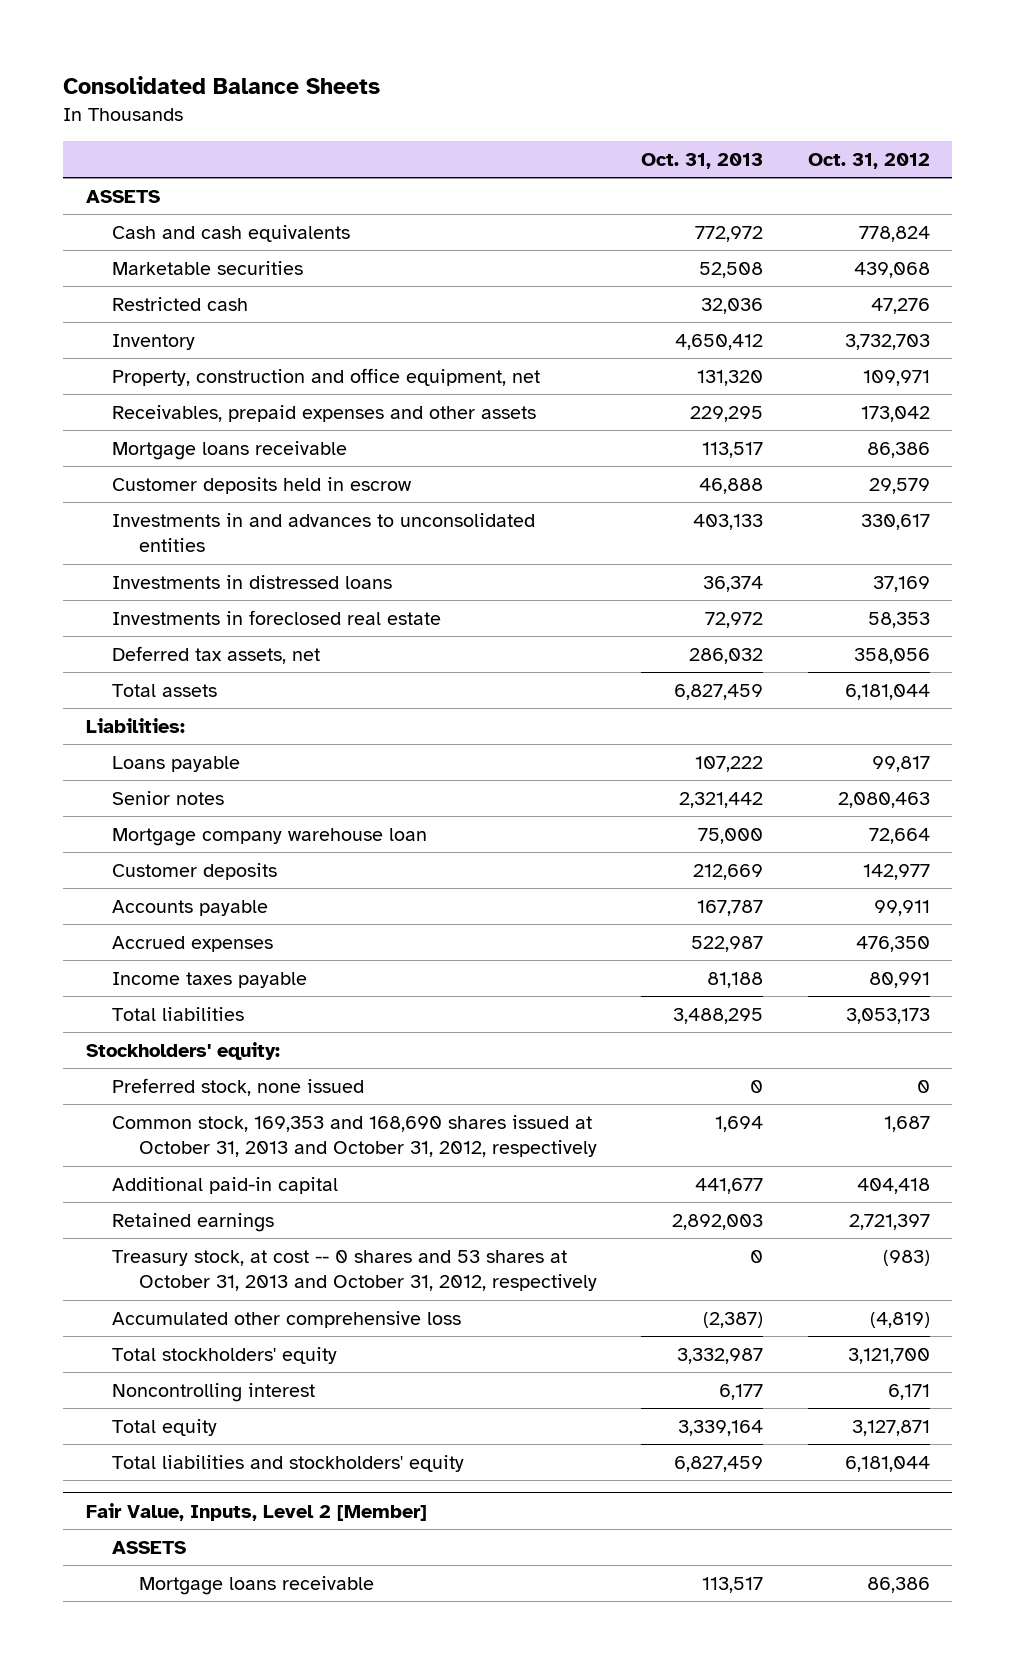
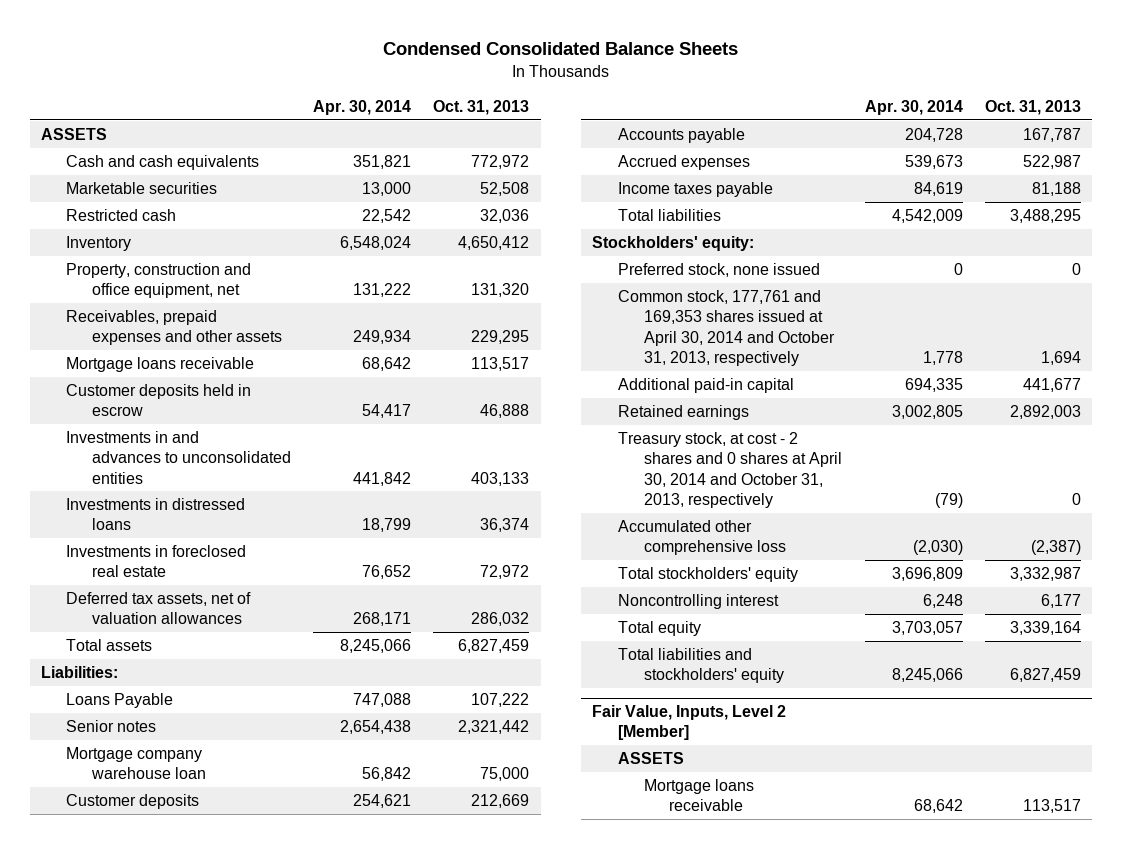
[63,76,381,95] Consolidated Balance Sheets -> [382,41,738,55] Condensed Consolidated Balance Sheets
[807,153,930,170] Oct. 31, 2012 -> none
none -> [313,99,412,115] Apr. 30, 2014
[112,645,321,664] Deferred tax assets, net -> [66,592,252,625] Deferred tax assets, net of valuation allowances
[112,755,241,772] Loans payable -> [66,693,174,709] Loans Payable
[112,1114,597,1158] Common stock, 169,353 and 168,690 shares issued at October 31, 2013 and October 31, 2012, respectively -> [617,290,835,366] Common stock, 177,761 and 169,353 shares issued at April 30, 2014 and October 31, 2013, respectively
[112,1249,597,1292] Treasury stock, at cost -- 0 shares and 53 shares at October 31, 2013 and October 31, 2012, respectively -> [617,432,842,508] Treasury stock, at cost - 2 shares and 0 shares at April 30, 2014 and October 31, 2013, respectively

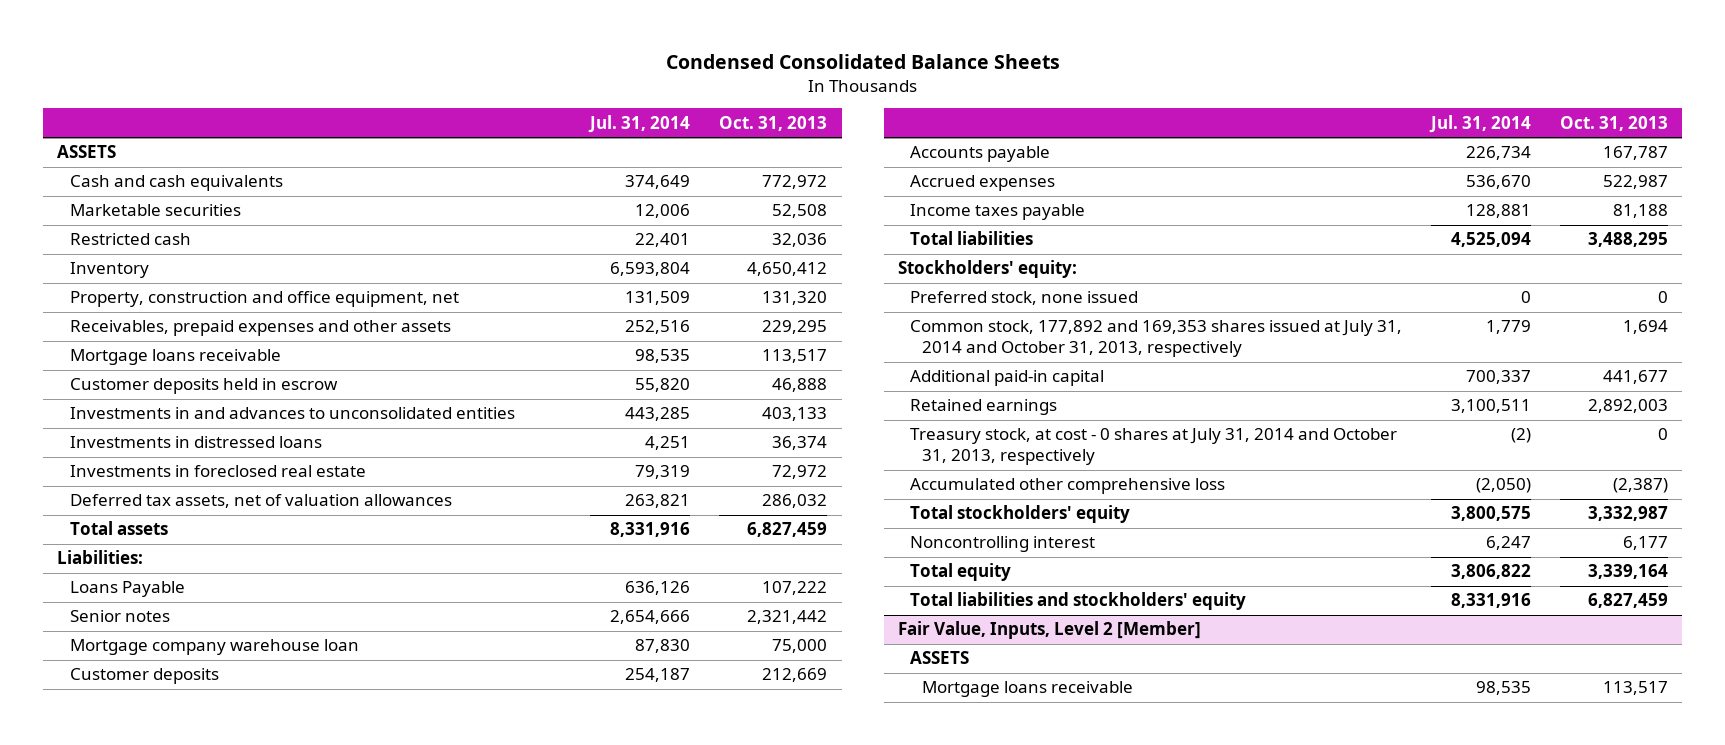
[313,99,412,115] Apr. 30, 2014 -> none
none -> [588,114,691,133] Jul. 31, 2014
[617,290,835,366] Common stock, 177,761 and 169,353 shares issued at April 30, 2014 and October 31, 2013, respectively -> [910,320,1403,358] Common stock, 177,892 and 169,353 shares issued at July 31, 2014 and October 31, 2013, respectively
[617,432,842,508] Treasury stock, at cost - 2 shares and 0 shares at April 30, 2014 and October 31, 2013, respectively -> [910,428,1398,466] Treasury stock, at cost - 0 shares at July 31, 2014 and October 31, 2013, respectively

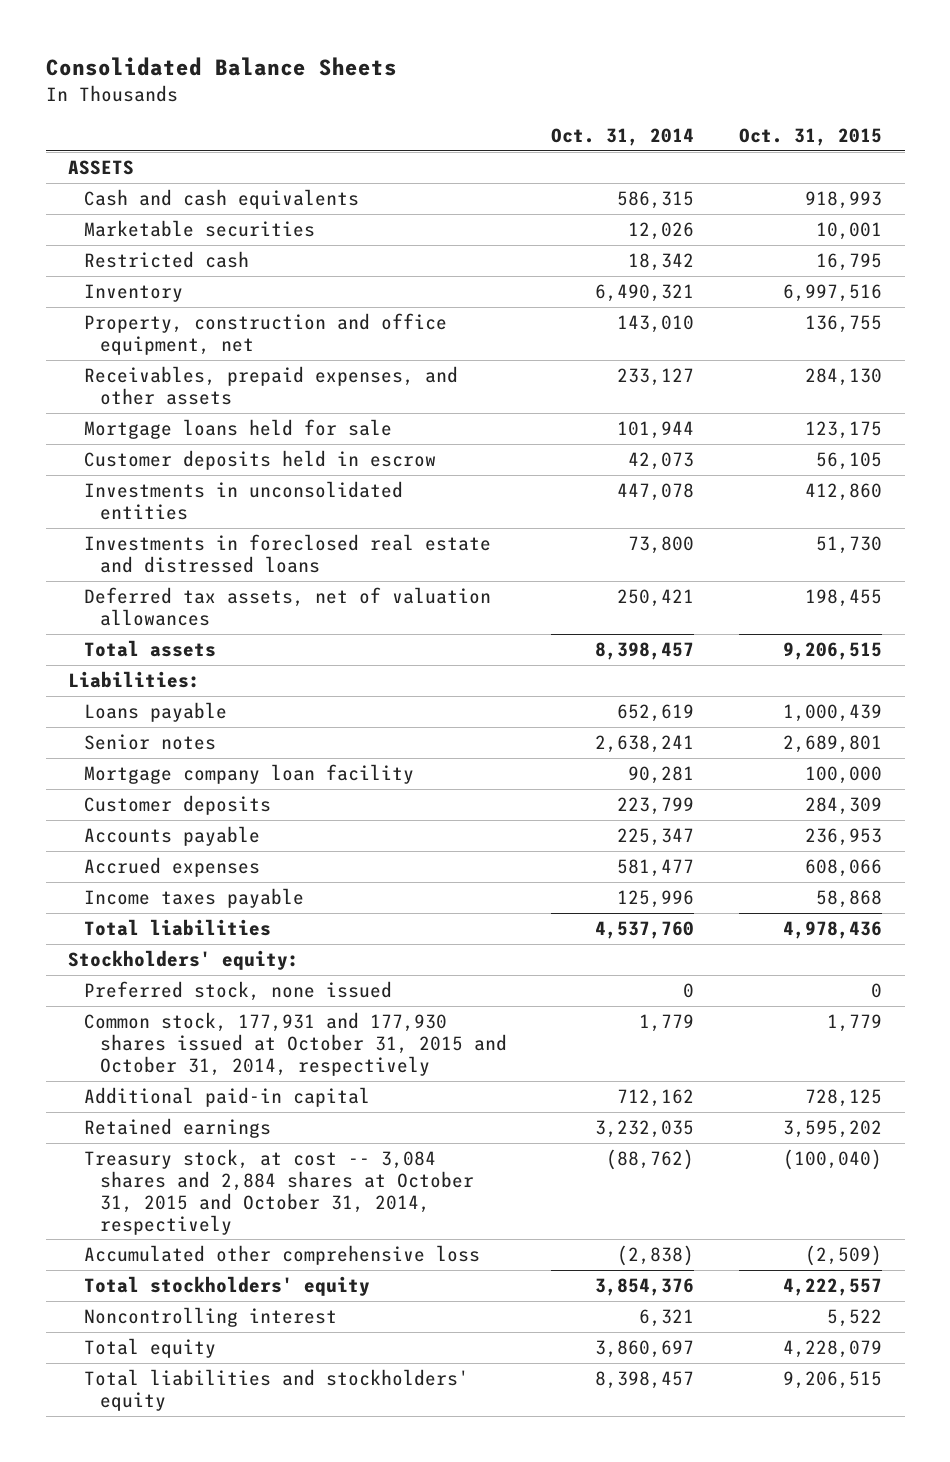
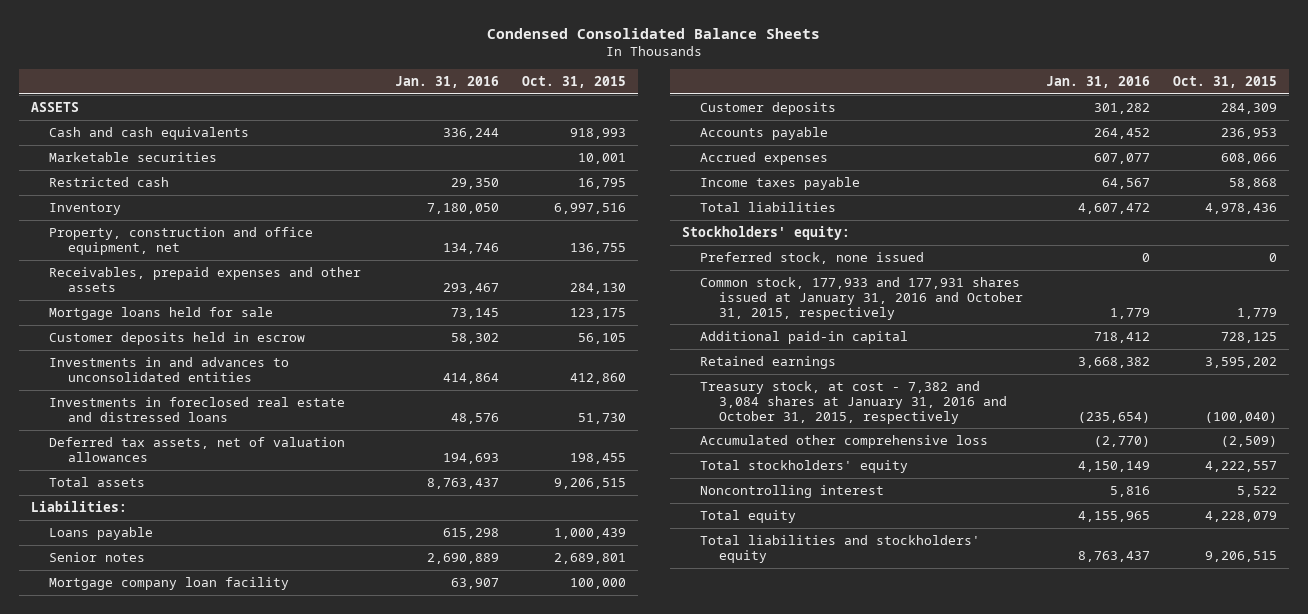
[45,57,397,77] Consolidated Balance Sheets -> [487,27,821,39] Condensed Consolidated Balance Sheets
[551,127,695,146] Oct. 31, 2014 -> none
none -> [395,75,500,88] Jan. 31, 2016
[83,366,458,405] Receivables, prepaid expenses, and other assets -> [49,267,362,292] Receivables, prepaid expenses and other assets
[83,481,403,520] Investments in unconsolidated entities -> [49,357,290,382] Investments in and advances to unconsolidated entities
[83,1012,507,1076] Common stock, 177,931 and 177,930 shares issued at October 31, 2015 and October 31, 2014, respectively -> [700,277,1024,320] Common stock, 177,933 and 177,931 shares issued at January 31, 2016 and October 31, 2015, respectively
[83,1149,474,1235] Treasury stock, at cost -- 3,084 shares and 2,884 shares at October 31, 2015 and October 31, 2014, respectively -> [700,381,1008,424] Treasury stock, at cost - 7,382 and 3,084 shares at January 31, 2016 and October 31, 2015, respectively

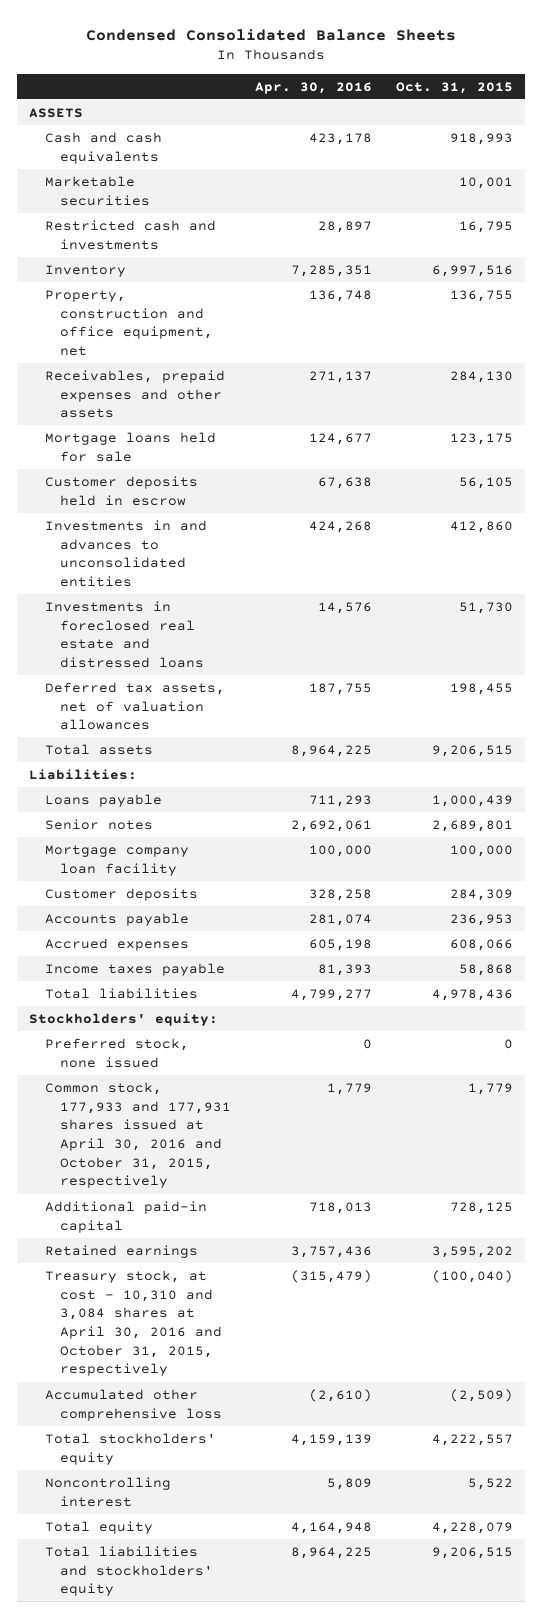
[395,75,500,88] Jan. 31, 2016 -> none
none -> [255,81,373,94] Apr. 30, 2016
[49,177,170,188] Restricted cash -> [44,219,216,250] Restricted cash and investments
[700,277,1024,320] Common stock, 177,933 and 177,931 shares issued at January 31, 2016 and October 31, 2015, respectively -> [44,1081,232,1189] Common stock, 177,933 and 177,931 shares issued at April 30, 2016 and October 31, 2015, respectively
[700,381,1008,424] Treasury stock, at cost - 7,382 and 3,084 shares at January 31, 2016 and October 31, 2015, respectively -> [44,1269,223,1377] Treasury stock, at cost - 10,310 and 3,084 shares at April 30, 2016 and October 31, 2015, respectively

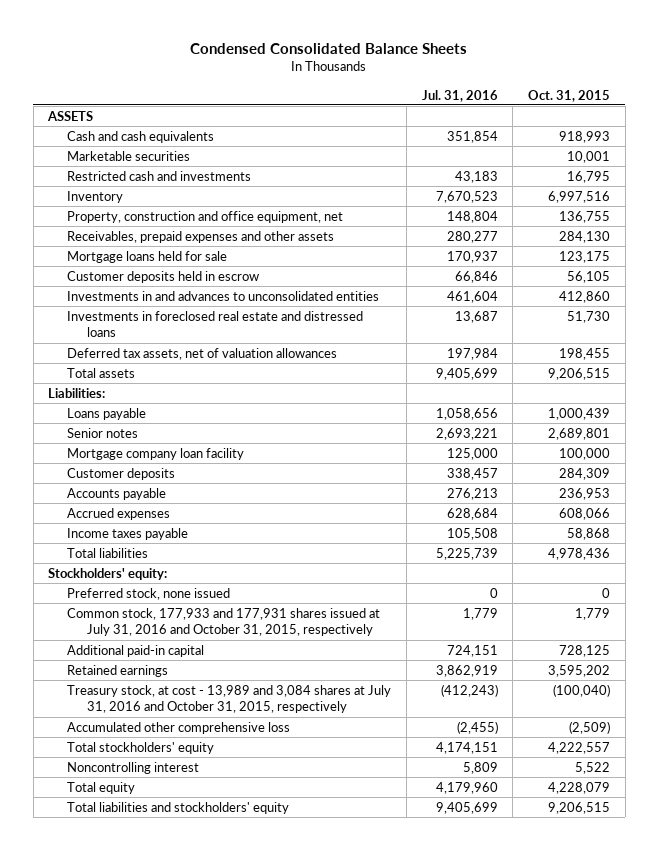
[255,81,373,94] Apr. 30, 2016 -> none
none -> [421,89,498,102] Jul. 31, 2016
[44,1081,232,1189] Common stock, 177,933 and 177,931 shares issued at April 30, 2016 and October 31, 2015, respectively -> [67,607,381,637] Common stock, 177,933 and 177,931 shares issued at July 31, 2016 and October 31, 2015, respectively
[44,1269,223,1377] Treasury stock, at cost - 10,310 and 3,084 shares at April 30, 2016 and October 31, 2015, respectively -> [67,684,392,714] Treasury stock, at cost - 13,989 and 3,084 shares at July 31, 2016 and October 31, 2015, respectively

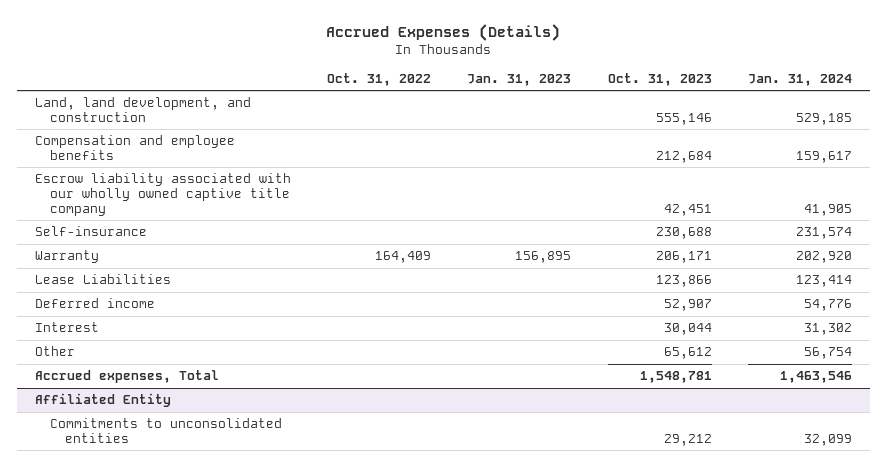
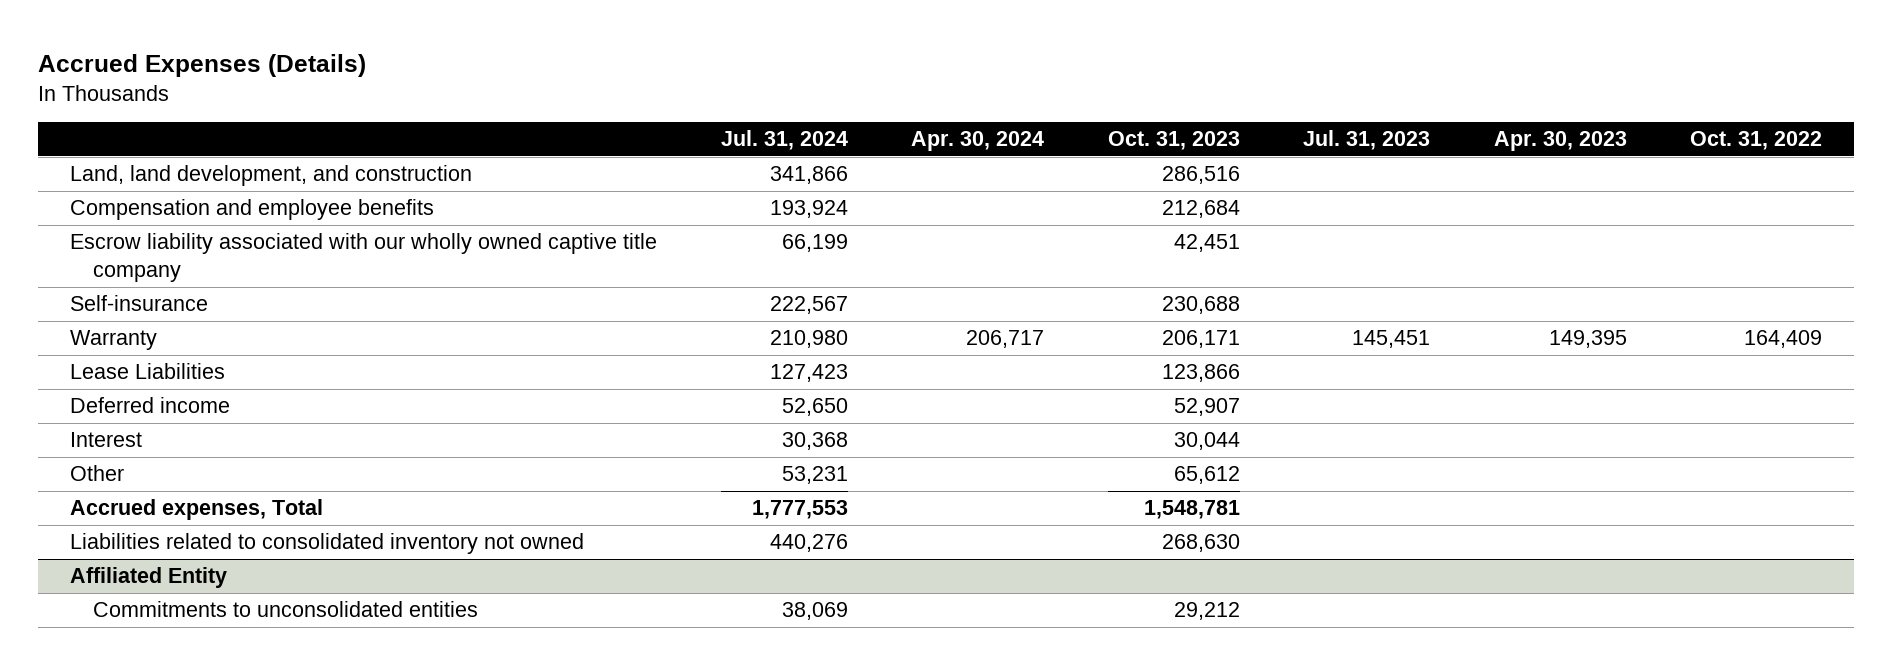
[467,73,572,86] Jan. 31, 2023 -> none
[747,73,852,86] Jan. 31, 2024 -> none
none -> [720,130,848,151] Jul. 31, 2024
none -> [911,131,1045,152] Apr. 30, 2024
none -> [1303,130,1431,151] Jul. 31, 2023
none -> [1493,131,1627,152] Apr. 30, 2023
[655,112,712,125] 555,146 -> [1161,166,1240,185] 286,516
none -> [70,533,585,555] Liabilities related to consolidated inventory not owned

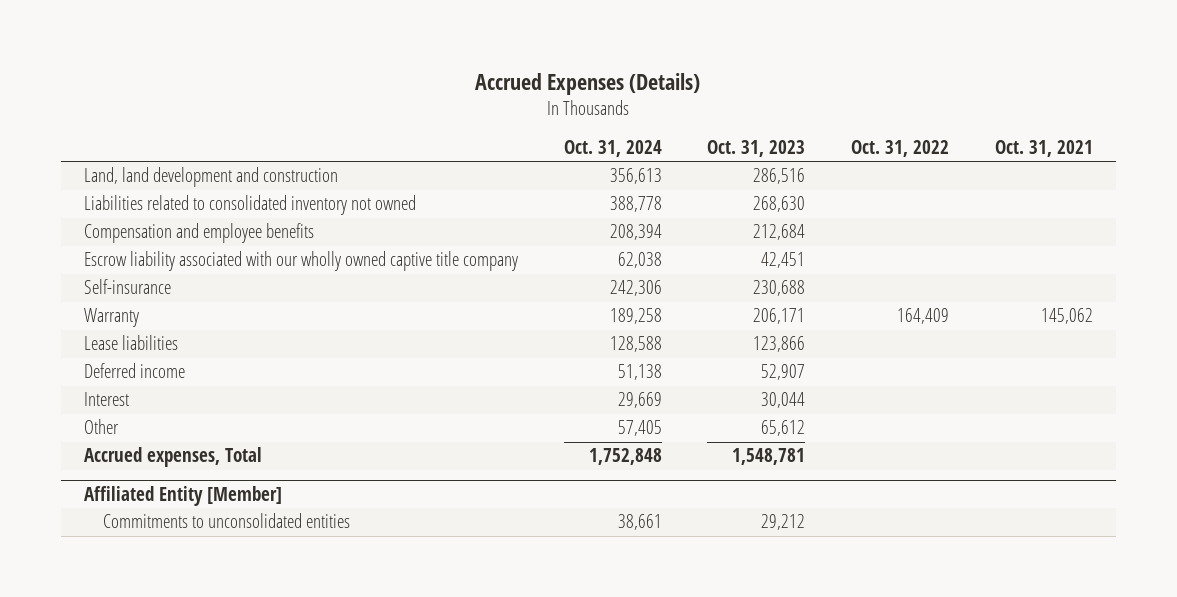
[720,130,848,151] Jul. 31, 2024 -> none
[911,131,1045,152] Apr. 30, 2024 -> none
[1303,130,1431,151] Jul. 31, 2023 -> none
[1493,131,1627,152] Apr. 30, 2023 -> none
none -> [563,139,662,157] Oct. 31, 2024
none -> [994,139,1093,157] Oct. 31, 2021
[70,165,473,187] Land, land development, and construction -> [83,167,338,188] Land, land development and construction
[70,533,585,555] Liabilities related to consolidated inventory not owned -> [83,195,416,216] Liabilities related to consolidated inventory not owned
[70,363,226,380] Lease Liabilities -> [83,335,178,351] Lease liabilities
[70,567,228,589] Affiliated Entity -> [83,486,282,507] Affiliated Entity [Member]

